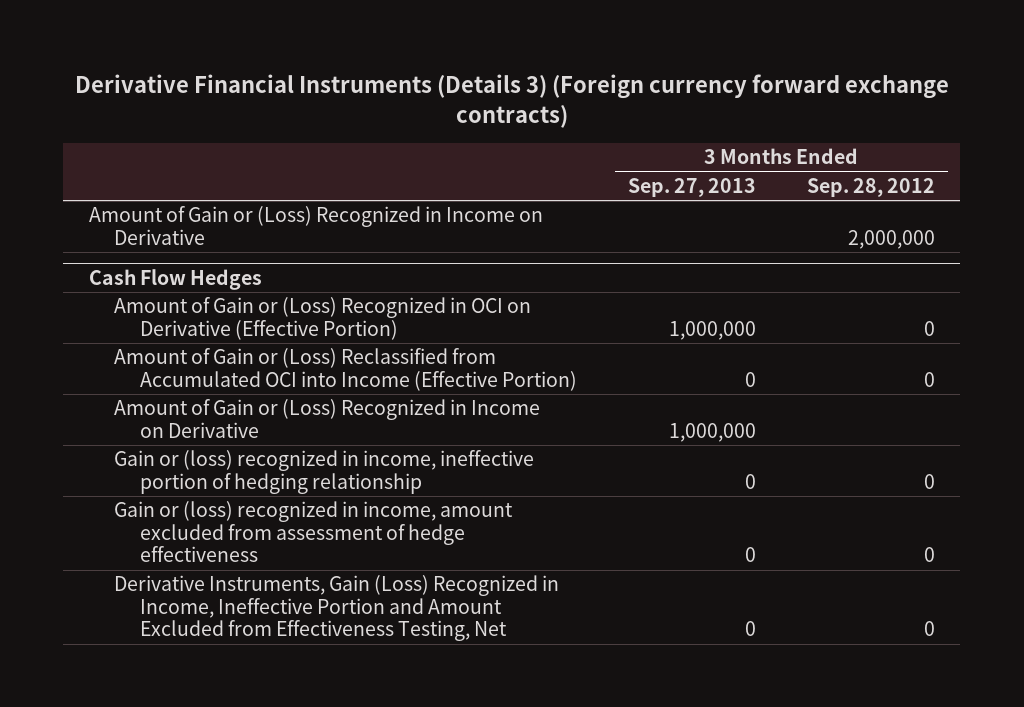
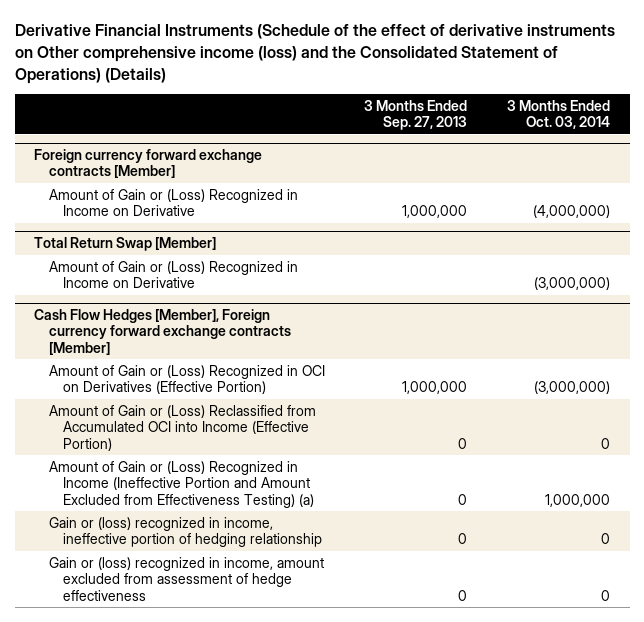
[74,74,949,129] Derivative Financial Instruments (Details 3) (Foreign currency forward exchange contracts) -> [14,24,615,84] Derivative Financial Instruments (Schedule of the effect of derivative instruments on Other comprehensive income (loss) and the Consolidated Statement of Operations) (Details)
[806,178,935,198] Sep. 28, 2012 -> none
none -> [506,99,610,130] 3 Months Ended Oct. 03, 2014
none -> [34,149,263,179] Foreign currency forward exchange contracts [Member]
none -> [48,188,298,217] Amount of Gain or (Loss) Recognized in Income on Derivative
none -> [34,237,217,252] Total Return Swap [Member]
[89,268,263,290] Cash Flow Hedges -> none
none -> [34,309,291,355] Cash Flow Hedges [Member], Foreign currency forward exchange contracts [Member]
[114,297,532,340] Amount of Gain or (Loss) Recognized in OCI on Derivative (Effective Portion) -> [48,364,325,395] Amount of Gain or (Loss) Recognized in OCI on Derivatives (Effective Portion)
[114,399,541,438] Amount of Gain or (Loss) Recognized in Income on Derivative -> none
none -> [48,460,315,508] Amount of Gain or (Loss) Recognized in Income (Ineffective Portion and Amount Excluded from Effectiveness Testing) (a)
[114,575,560,642] Derivative Instruments, Gain (Loss) Recognized in Income, Ineffective Portion and Amount Excluded from Effectiveness Testing, Net -> none

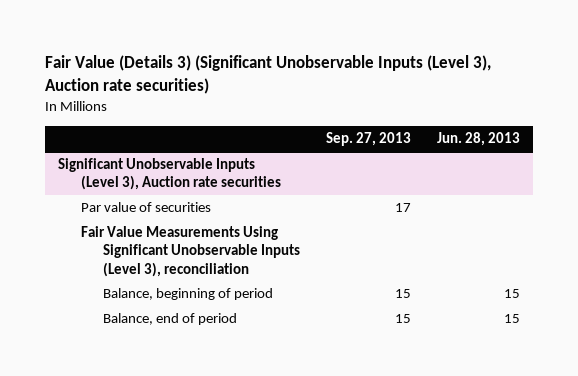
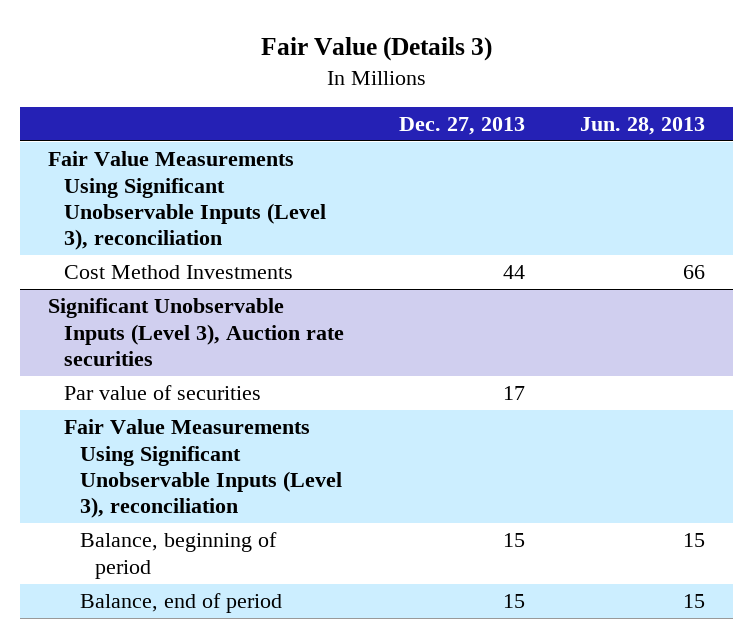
[45,55,492,95] Fair Value (Details 3) (Significant Unobservable Inputs (Level 3), Auction rate securities) -> [260,36,492,61] Fair Value (Details 3)
[326,132,412,147] Sep. 27, 2013 -> none
none -> [399,117,526,136] Dec. 27, 2013
none -> [47,151,326,251] Fair Value Measurements Using Significant Unobservable Inputs (Level 3), reconciliation
none -> [63,265,293,280] Cost Method Investments

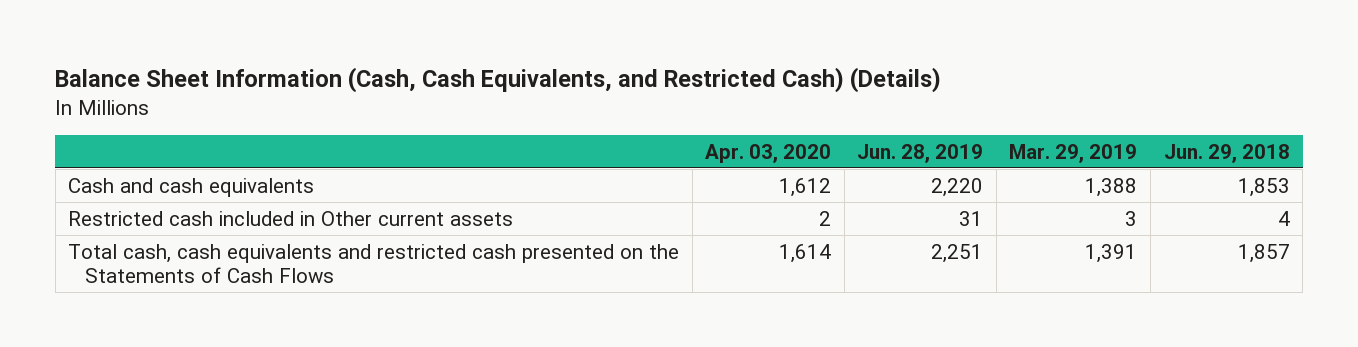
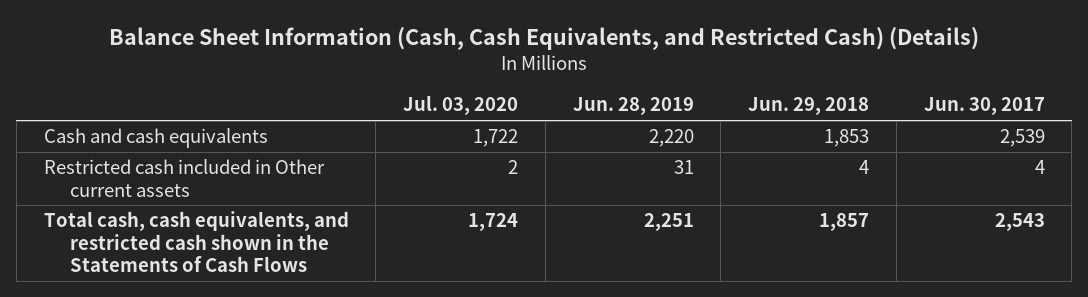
[705,143,832,163] Apr. 03, 2020 -> none
[1009,143,1138,163] Mar. 29, 2019 -> none
none -> [403,95,519,116] Jul. 03, 2020
none -> [923,97,1045,116] Jun. 30, 2017
[68,243,680,284] Total cash, cash equivalents and restricted cash presented on the Statements of Cash Flows -> [43,211,349,272] Total cash, cash equivalents, and restricted cash shown in the Statements of Cash Flows

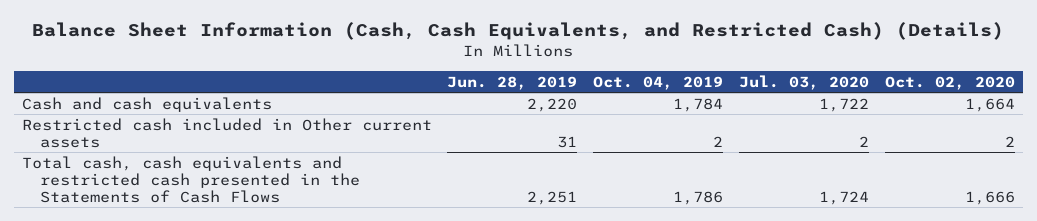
[748,97,870,116] Jun. 29, 2018 -> none
[923,97,1045,116] Jun. 30, 2017 -> none
none -> [593,75,724,90] Oct. 04, 2019
none -> [885,75,1016,90] Oct. 02, 2020
[43,211,349,272] Total cash, cash equivalents, and restricted cash shown in the Statements of Cash Flows -> [21,155,360,203] Total cash, cash equivalents and restricted cash presented in the Statements of Cash Flows

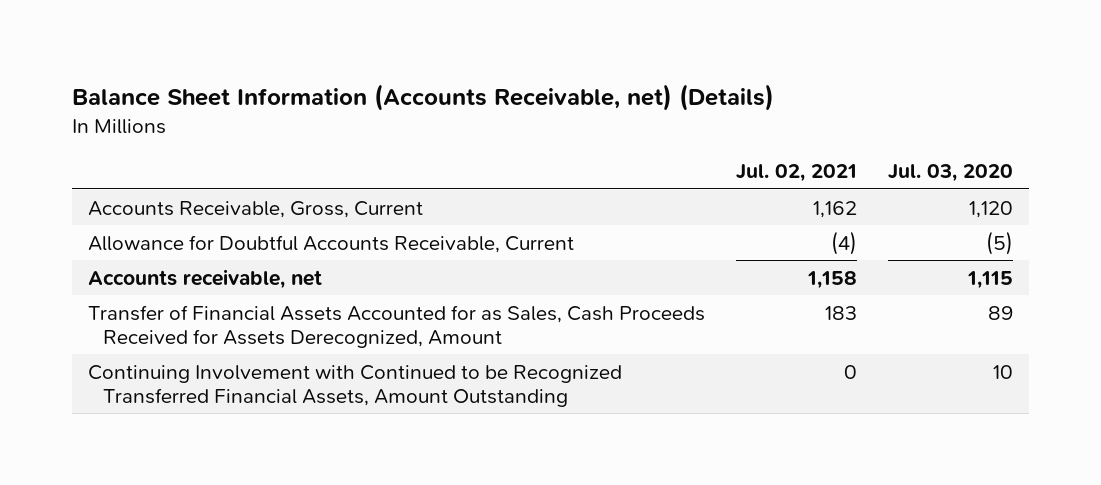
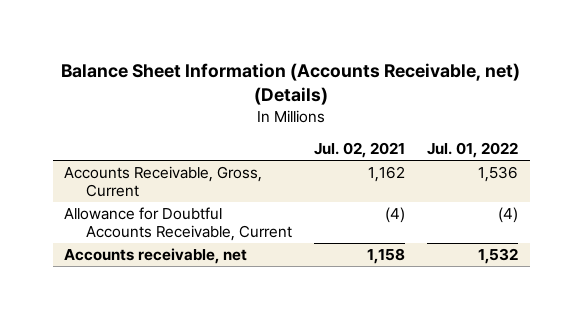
[888,164,1014,183] Jul. 03, 2020 -> none
none -> [427,142,519,159] Jul. 01, 2022
[87,304,705,349] Transfer of Financial Assets Accounted for as Sales, Cash Proceeds Received for Assets Derecognized, Amount -> none
[87,364,622,408] Continuing Involvement with Continued to be Recognized Transferred Financial Assets, Amount Outstanding -> none

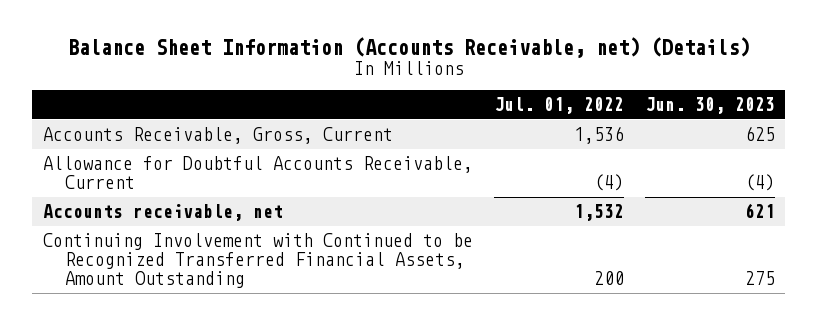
[314,142,406,159] Jul. 02, 2021 -> none
none -> [644,97,775,115] Jun. 30, 2023
none -> [42,233,473,288] Continuing Involvement with Continued to be Recognized Transferred Financial Assets, Amount Outstanding

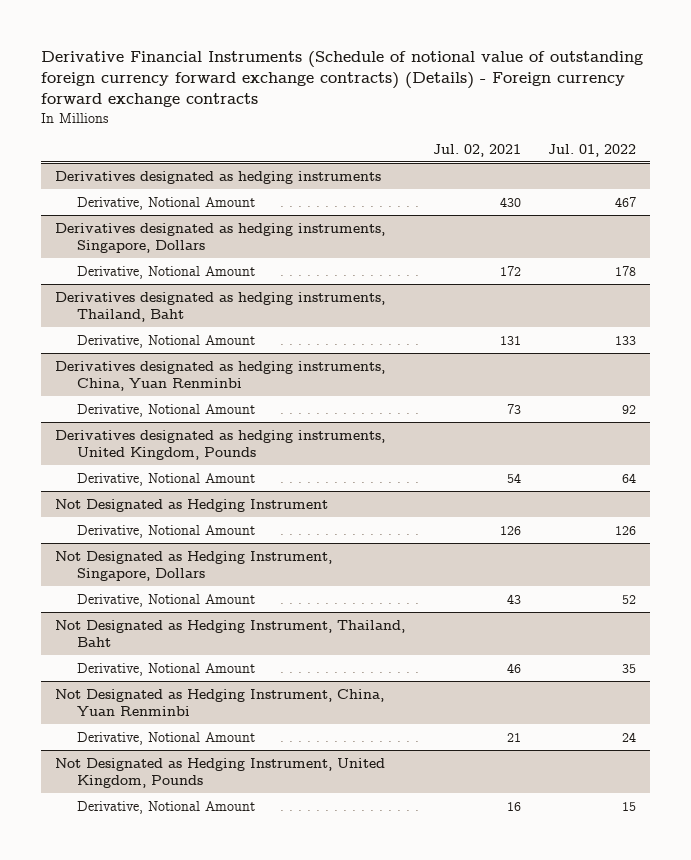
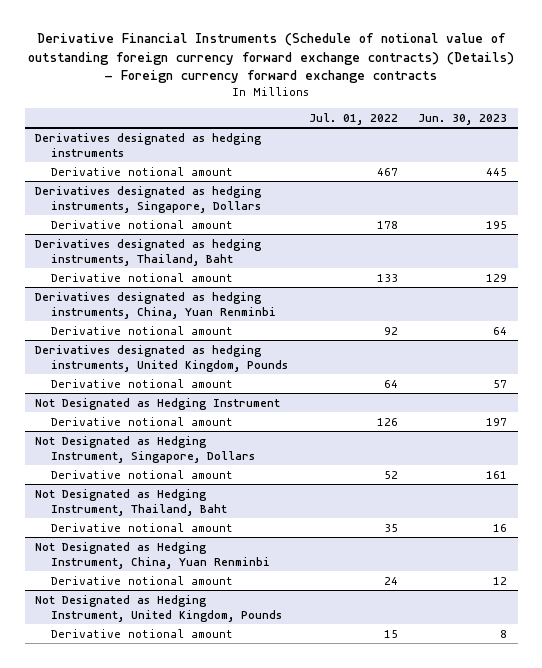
[432,143,521,157] Jul. 02, 2021 -> none
none -> [418,113,508,125] Jun. 30, 2023
[76,196,255,210] Derivative, Notional Amount -> [51,166,234,176] Derivative notional amount
[76,265,255,279] Derivative, Notional Amount -> [51,219,234,229] Derivative notional amount
[76,334,255,348] Derivative, Notional Amount -> [51,272,234,282] Derivative notional amount
[76,403,255,417] Derivative, Notional Amount -> [51,325,234,335] Derivative notional amount
[76,472,255,486] Derivative, Notional Amount -> [51,378,234,388] Derivative notional amount
[76,524,255,538] Derivative, Notional Amount -> [51,416,234,426] Derivative notional amount
[76,593,255,607] Derivative, Notional Amount -> [51,469,234,479] Derivative notional amount
[76,662,255,676] Derivative, Notional Amount -> [51,522,234,532] Derivative notional amount
[76,731,255,745] Derivative, Notional Amount -> [51,575,234,585] Derivative notional amount
[76,800,255,814] Derivative, Notional Amount -> [51,628,234,638] Derivative notional amount

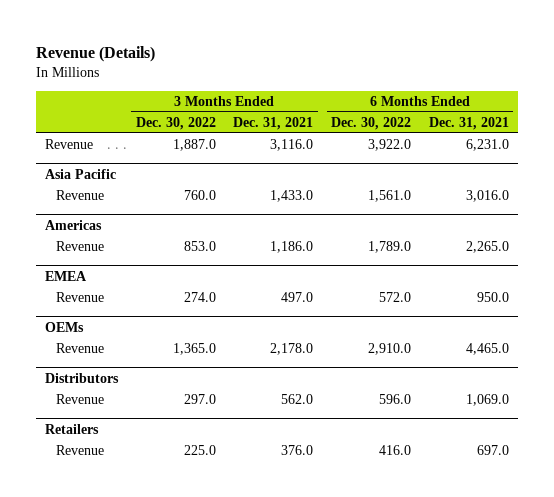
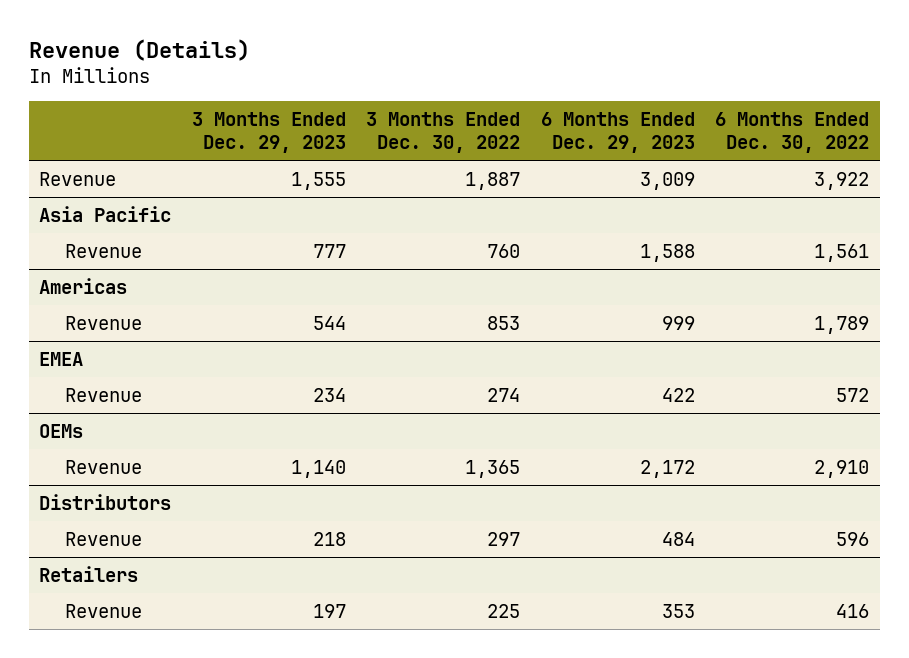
[233,116,314,130] Dec. 31, 2021 -> none
[428,116,509,130] Dec. 31, 2021 -> none
none -> [191,111,346,153] 3 Months Ended Dec. 29, 2023
none -> [540,111,695,153] 6 Months Ended Dec. 29, 2023
[172,139,216,152] 1,887.0 -> [465,171,521,190] 1,887
[368,139,412,152] 3,922.0 -> [814,171,870,190] 3,922
[183,190,216,201] 760.0 -> [487,243,521,258] 760
[368,190,412,203] 1,561.0 -> [814,243,870,262] 1,561
[183,241,216,252] 853.0 -> [487,315,521,330] 853
[368,241,412,254] 1,789.0 -> [814,315,870,334] 1,789
[183,292,216,303] 274.0 -> [487,387,521,402] 274
[379,292,412,303] 572.0 -> [836,387,870,402] 572
[172,343,216,356] 1,365.0 -> [465,459,521,478] 1,365
[368,343,412,356] 2,910.0 -> [814,459,870,478] 2,910
[183,394,216,405] 297.0 -> [487,531,521,546] 297
[379,394,412,405] 596.0 -> [836,531,870,546] 596
[183,445,216,456] 225.0 -> [487,603,521,618] 225
[379,445,412,456] 416.0 -> [836,603,870,618] 416

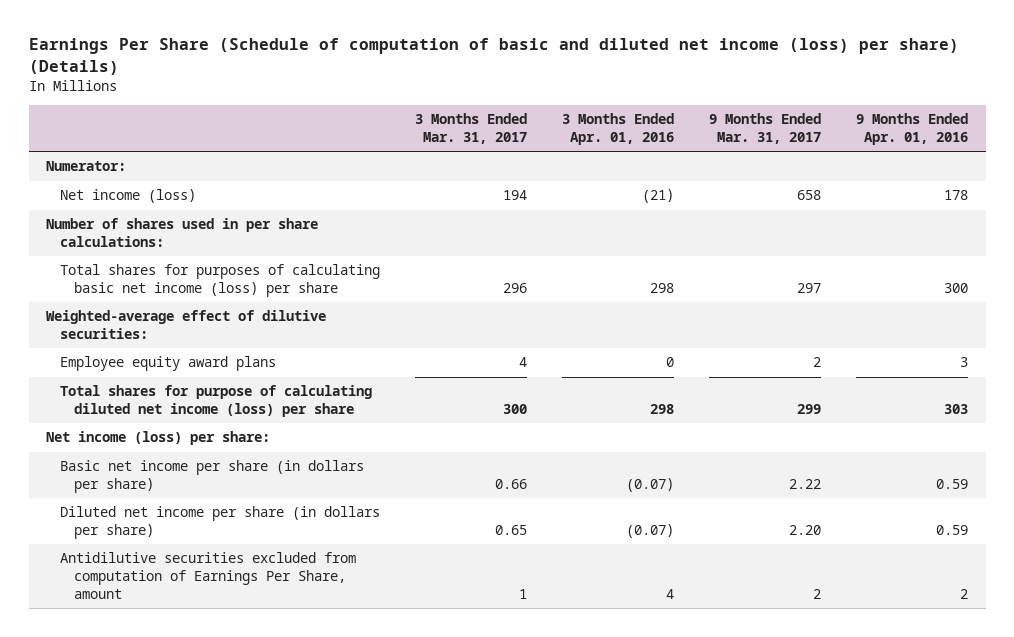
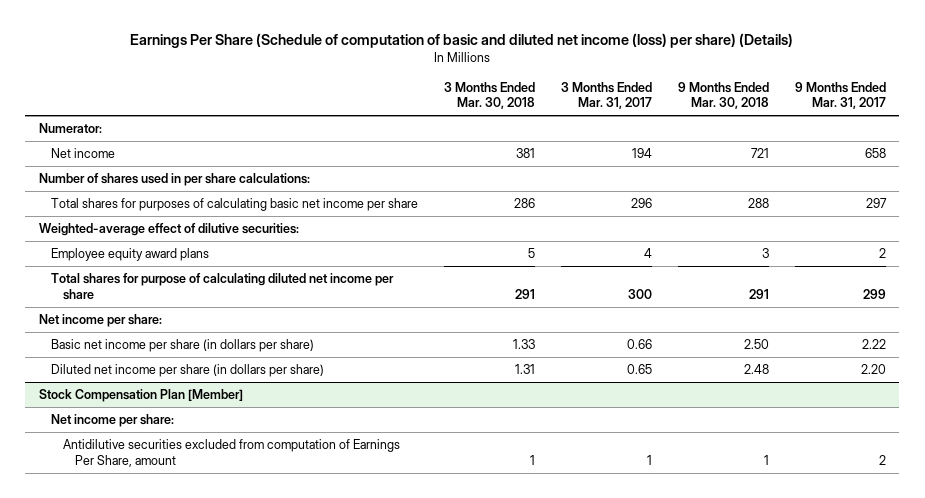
[562,113,675,145] 3 Months Ended Apr. 01, 2016 -> none
[856,113,969,145] 9 Months Ended Apr. 01, 2016 -> none
none -> [443,81,535,110] 3 Months Ended Mar. 30, 2018
none -> [678,81,770,110] 9 Months Ended Mar. 30, 2018
[60,189,197,204] Net income (loss) -> [50,147,115,158] Net income
[60,264,381,298] Total shares for purposes of calculating basic net income (loss) per share -> [50,197,418,211] Total shares for purposes of calculating basic net income per share
[60,385,373,418] Total shares for purpose of calculating diluted net income (loss) per share -> [50,272,394,300] Total shares for purpose of calculating diluted net income per share
[46,431,271,446] Net income (loss) per share: -> [38,313,162,327] Net income per share:
none -> [38,388,243,402] Stock Compensation Plan [Member]
none -> [50,413,174,427] Net income per share:

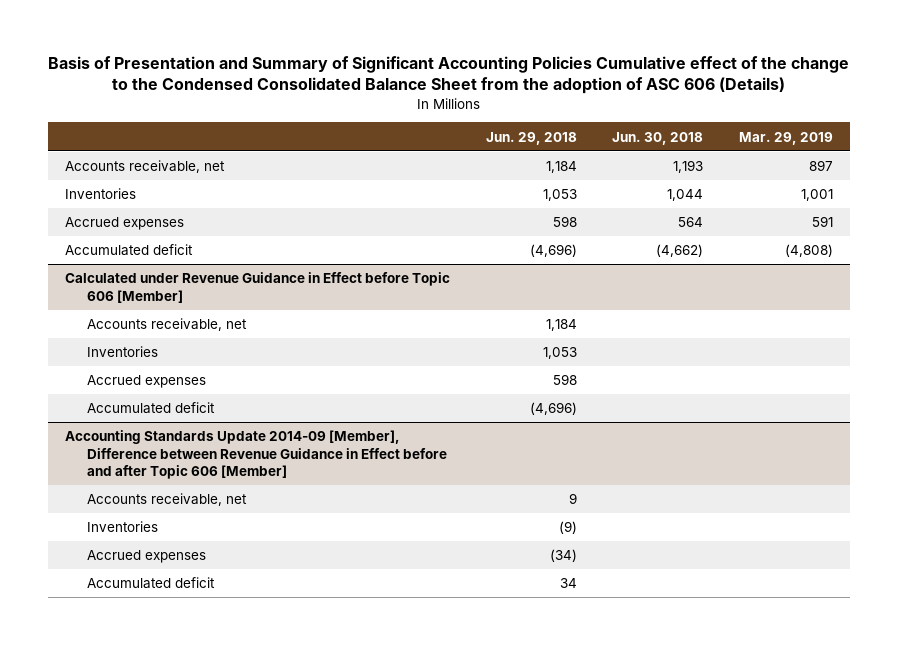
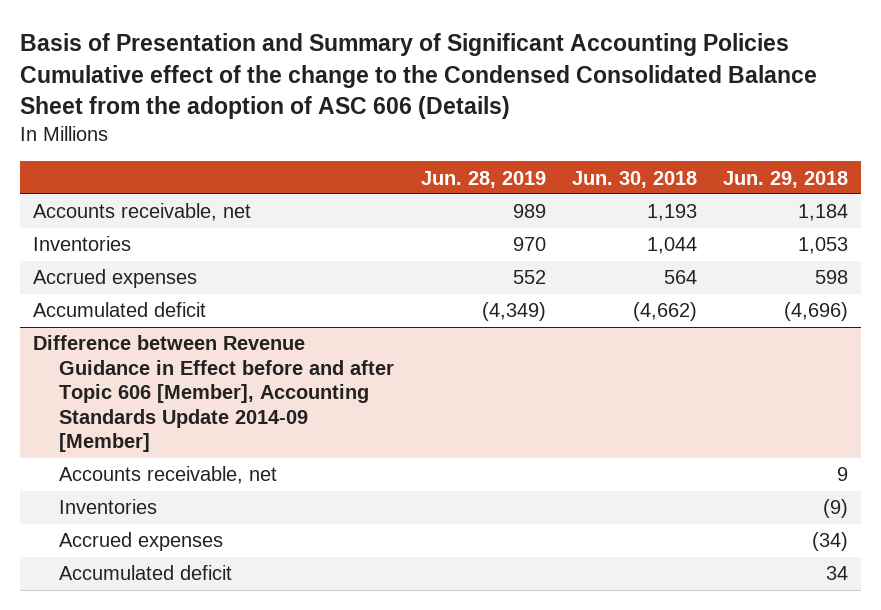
[738,131,833,145] Mar. 29, 2019 -> none
none -> [420,170,546,188] Jun. 28, 2019
[65,272,451,303] Calculated under Revenue Guidance in Effect before Topic 606 [Member] -> none
[86,318,247,332] Accounts receivable, net -> none
[86,346,158,358] Inventories -> none
[86,375,206,389] Accrued expenses -> none
[86,402,215,415] Accumulated deficit -> none
[65,430,447,480] Accounting Standards Update 2014-09 [Member], Difference between Revenue Guidance in Effect before and after Topic 606 [Member] -> [33,335,395,453] Difference between Revenue Guidance in Effect before and after Topic 606 [Member], Accounting Standards Update 2014-09 [Member]

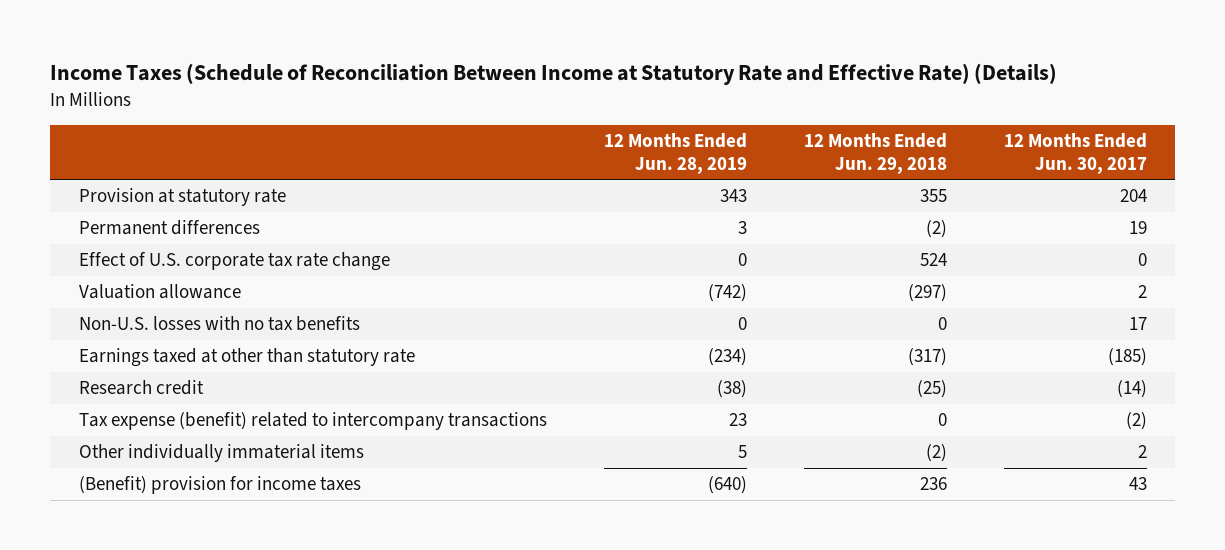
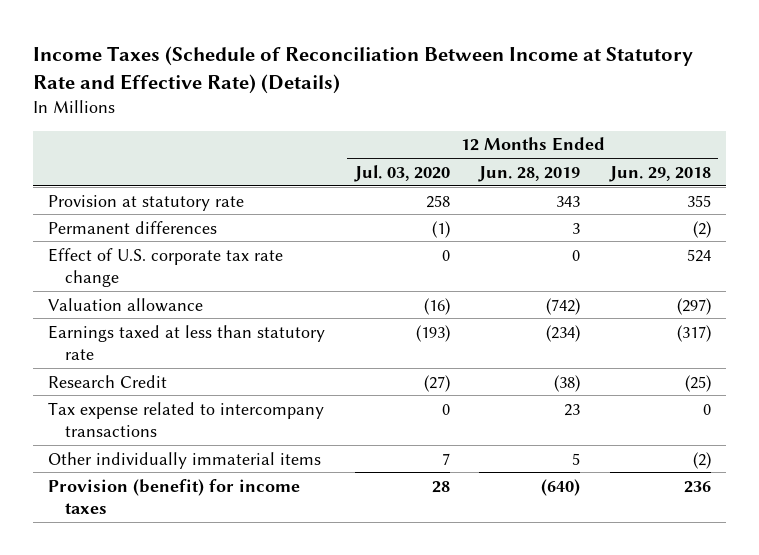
[1003,132,1147,174] 12 Months Ended Jun. 30, 2017 -> none
none -> [353,164,450,182] Jul. 03, 2020
[78,316,360,332] Non-U.S. losses with no tax benefits -> none
[78,348,415,368] Earnings taxed at other than statutory rate -> [48,324,326,361] Earnings taxed at less than statutory rate
[78,380,204,396] Research credit -> [48,374,168,388] Research Credit
[78,412,547,431] Tax expense (benefit) related to intercompany transactions -> [48,401,325,438] Tax expense related to intercompany transactions
[78,476,361,495] (Benefit) provision for income taxes -> [48,478,301,515] Provision (benefit) for income taxes

